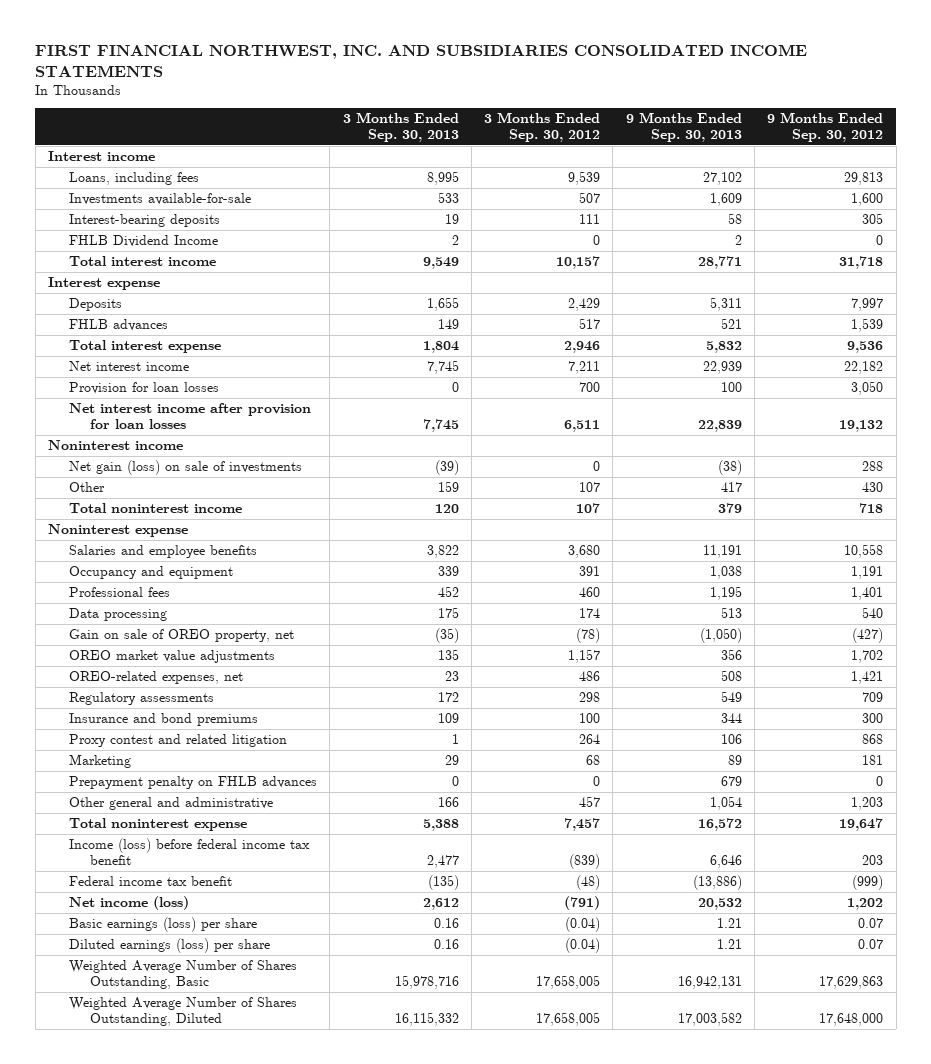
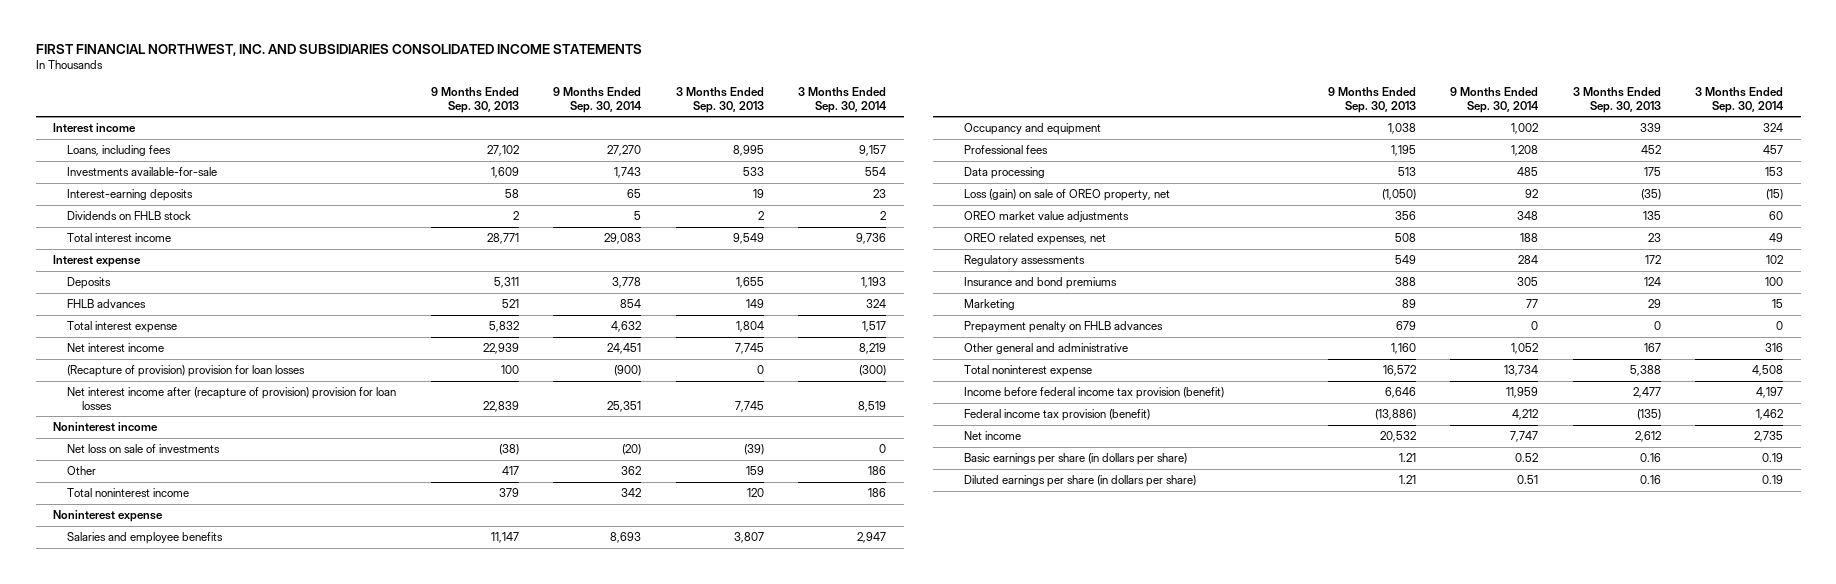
[484,112,601,142] 3 Months Ended Sep. 30, 2012 -> none
[767,112,884,142] 9 Months Ended Sep. 30, 2012 -> none
none -> [553,87,643,113] 9 Months Ended Sep. 30, 2014
none -> [798,87,888,113] 3 Months Ended Sep. 30, 2014
[69,235,219,248] FHLB Dividend Income -> none
[69,214,221,228] Interest-bearing deposits -> [67,189,194,202] Interest-earning deposits
none -> [67,211,192,221] Dividends on FHLB stock
[69,382,220,395] Provision for loan losses -> [67,365,306,378] (Recapture of provision) provision for loan losses
[69,403,312,429] Net interest income after provision for loan losses -> [67,387,397,410] Net interest income after (recapture of provision) provision for loan losses
[69,460,303,476] Net gain (loss) on sale of investments -> [67,444,221,454] Net loss on sale of investments
[426,545,459,559] 3,822 -> [733,532,764,544] 3,807
[702,545,742,559] 11,191 -> [490,532,519,544] 11,147
[69,629,295,643] Gain on sale of OREO property, net -> [964,189,1171,202] Loss (gain) on sale of OREO property, net
[69,671,244,685] OREO-related expenses, net -> [964,233,1107,246] OREO related expenses, net
[69,734,288,748] Proxy contest and related litigation -> none
[437,713,459,724] 109 -> [1643,277,1661,287] 124
[720,713,742,724] 344 -> [1394,277,1416,287] 388
[437,797,459,808] 166 -> [1643,343,1661,353] 167
[709,796,742,811] 1,054 -> [1390,343,1416,355] 1,160
[69,960,298,989] Weighted Average Number of Shares Outstanding, Basic -> none
[69,997,298,1026] Weighted Average Number of Shares Outstanding, Diluted -> none
[69,838,311,865] Income (loss) before federal income tax benefit -> [964,387,1225,400] Income before federal income tax provision (benefit)
[69,876,233,887] Federal income tax benefit -> [964,409,1151,422] Federal income tax provision (benefit)
[69,896,190,911] Net income (loss) -> [964,431,1022,441] Net income
[69,917,258,933] Basic earnings (loss) per share -> [964,453,1188,466] Basic earnings per share (in dollars per share)
[69,938,271,954] Diluted earnings (loss) per share -> [964,475,1197,488] Diluted earnings per share (in dollars per share)

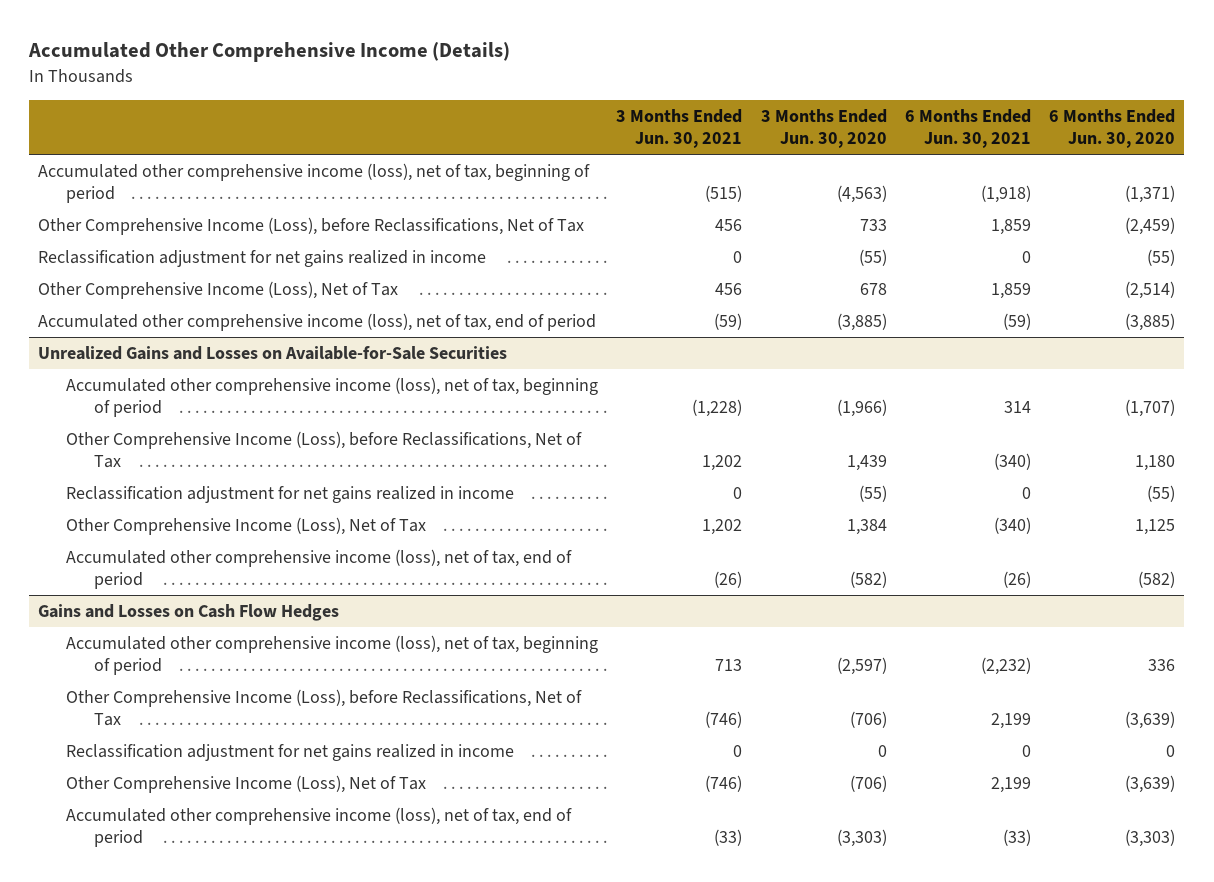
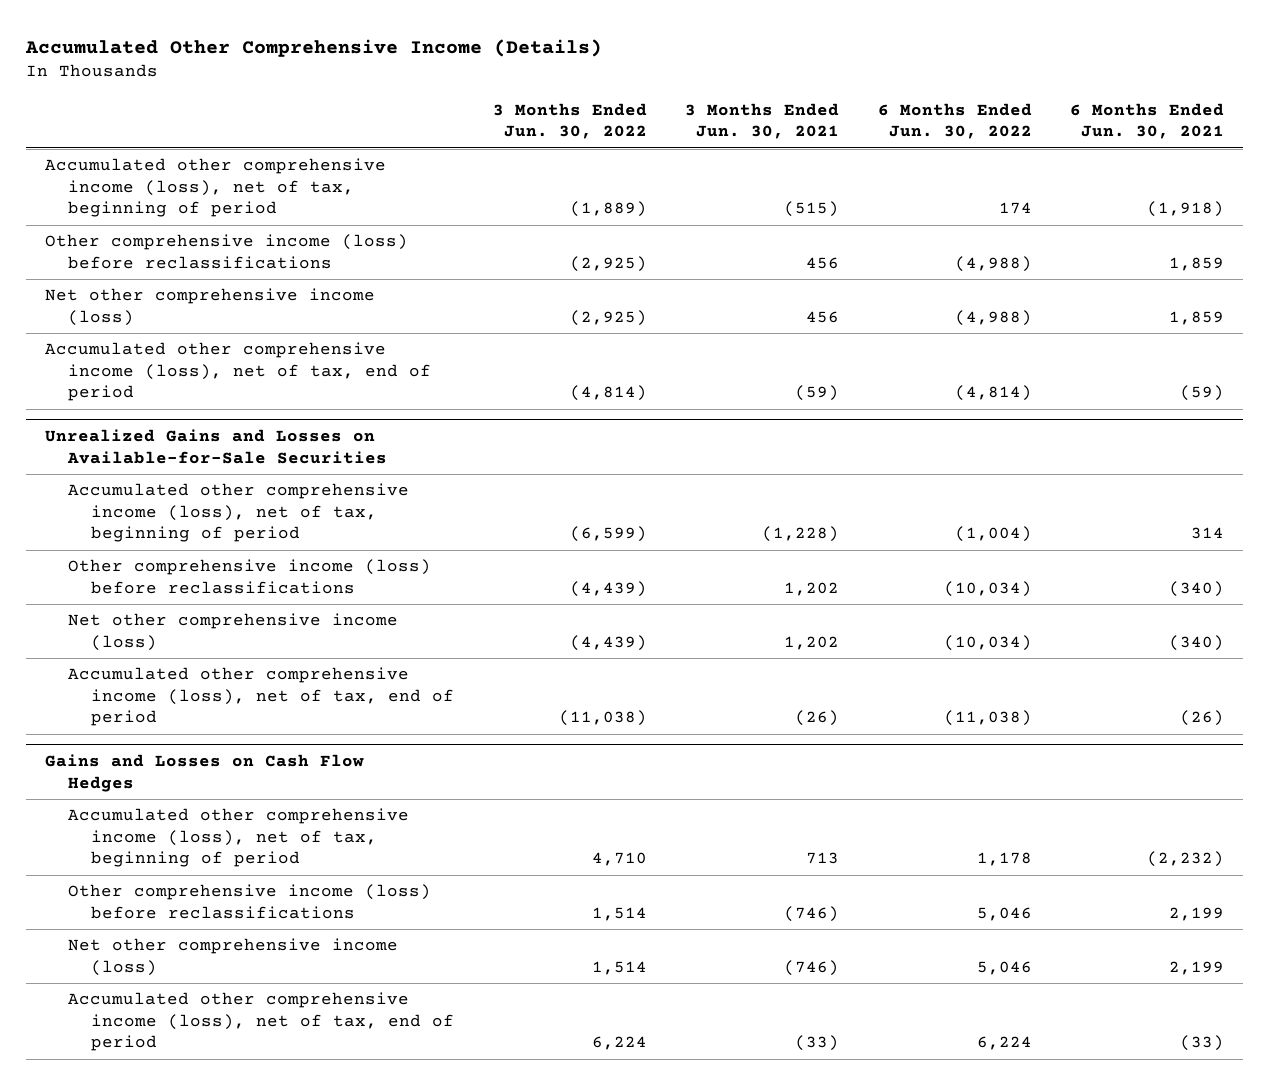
[760,108,887,148] 3 Months Ended Jun. 30, 2020 -> none
[1049,108,1176,148] 6 Months Ended Jun. 30, 2020 -> none
none -> [492,102,647,140] 3 Months Ended Jun. 30, 2022
none -> [877,102,1032,140] 6 Months Ended Jun. 30, 2022
[38,250,487,268] Reclassification adjustment for net gains realized in income -> none
[38,217,585,236] Other Comprehensive Income (Loss), before Reclassifications, Net of Tax -> [45,234,409,269] Other comprehensive income (loss) before reclassifications
[38,281,399,300] Other Comprehensive Income (Loss), Net of Tax -> [45,288,376,326] Net other comprehensive income (loss)
[66,486,515,504] Reclassification adjustment for net gains realized in income -> none
[66,431,583,469] Other Comprehensive Income (Loss), before Reclassifications, Net of Tax -> [68,559,432,594] Other comprehensive income (loss) before reclassifications
[66,517,427,536] Other Comprehensive Income (Loss), Net of Tax -> [68,613,399,651] Net other comprehensive income (loss)
[66,744,515,762] Reclassification adjustment for net gains realized in income -> none
[66,689,583,727] Other Comprehensive Income (Loss), before Reclassifications, Net of Tax -> [68,884,432,919] Other comprehensive income (loss) before reclassifications
[66,775,427,794] Other Comprehensive Income (Loss), Net of Tax -> [68,938,399,976] Net other comprehensive income (loss)

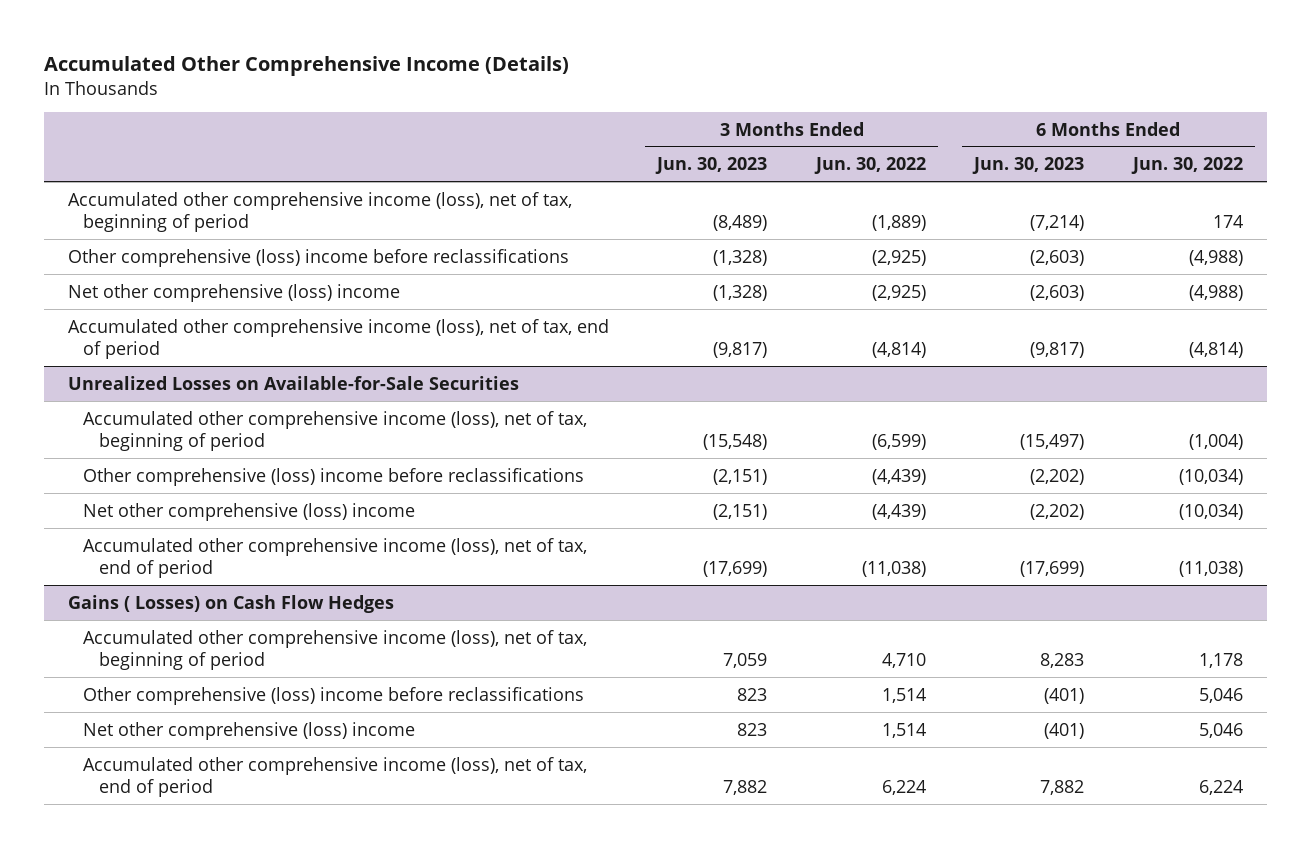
[685,102,840,140] 3 Months Ended Jun. 30, 2021 -> none
[1069,102,1224,140] 6 Months Ended Jun. 30, 2021 -> none
none -> [655,157,768,175] Jun. 30, 2023
none -> [972,157,1085,175] Jun. 30, 2023
[45,234,409,269] Other comprehensive income (loss) before reclassifications -> [67,248,569,267] Other comprehensive (loss) income before reclassifications
[45,288,376,326] Net other comprehensive income (loss) -> [67,283,400,302] Net other comprehensive (loss) income
[45,429,388,464] Unrealized Gains and Losses on Available-for-Sale Securities -> [67,375,519,390] Unrealized Losses on Available-for-Sale Securities
[68,559,432,594] Other comprehensive income (loss) before reclassifications -> [83,467,585,486] Other comprehensive (loss) income before reclassifications
[68,613,399,651] Net other comprehensive income (loss) -> [83,502,416,521] Net other comprehensive (loss) income
[45,754,365,792] Gains and Losses on Cash Flow Hedges -> [67,594,394,613] Gains ( Losses) on Cash Flow Hedges
[68,884,432,919] Other comprehensive income (loss) before reclassifications -> [83,686,585,705] Other comprehensive (loss) income before reclassifications
[68,938,399,976] Net other comprehensive income (loss) -> [83,721,416,740] Net other comprehensive (loss) income

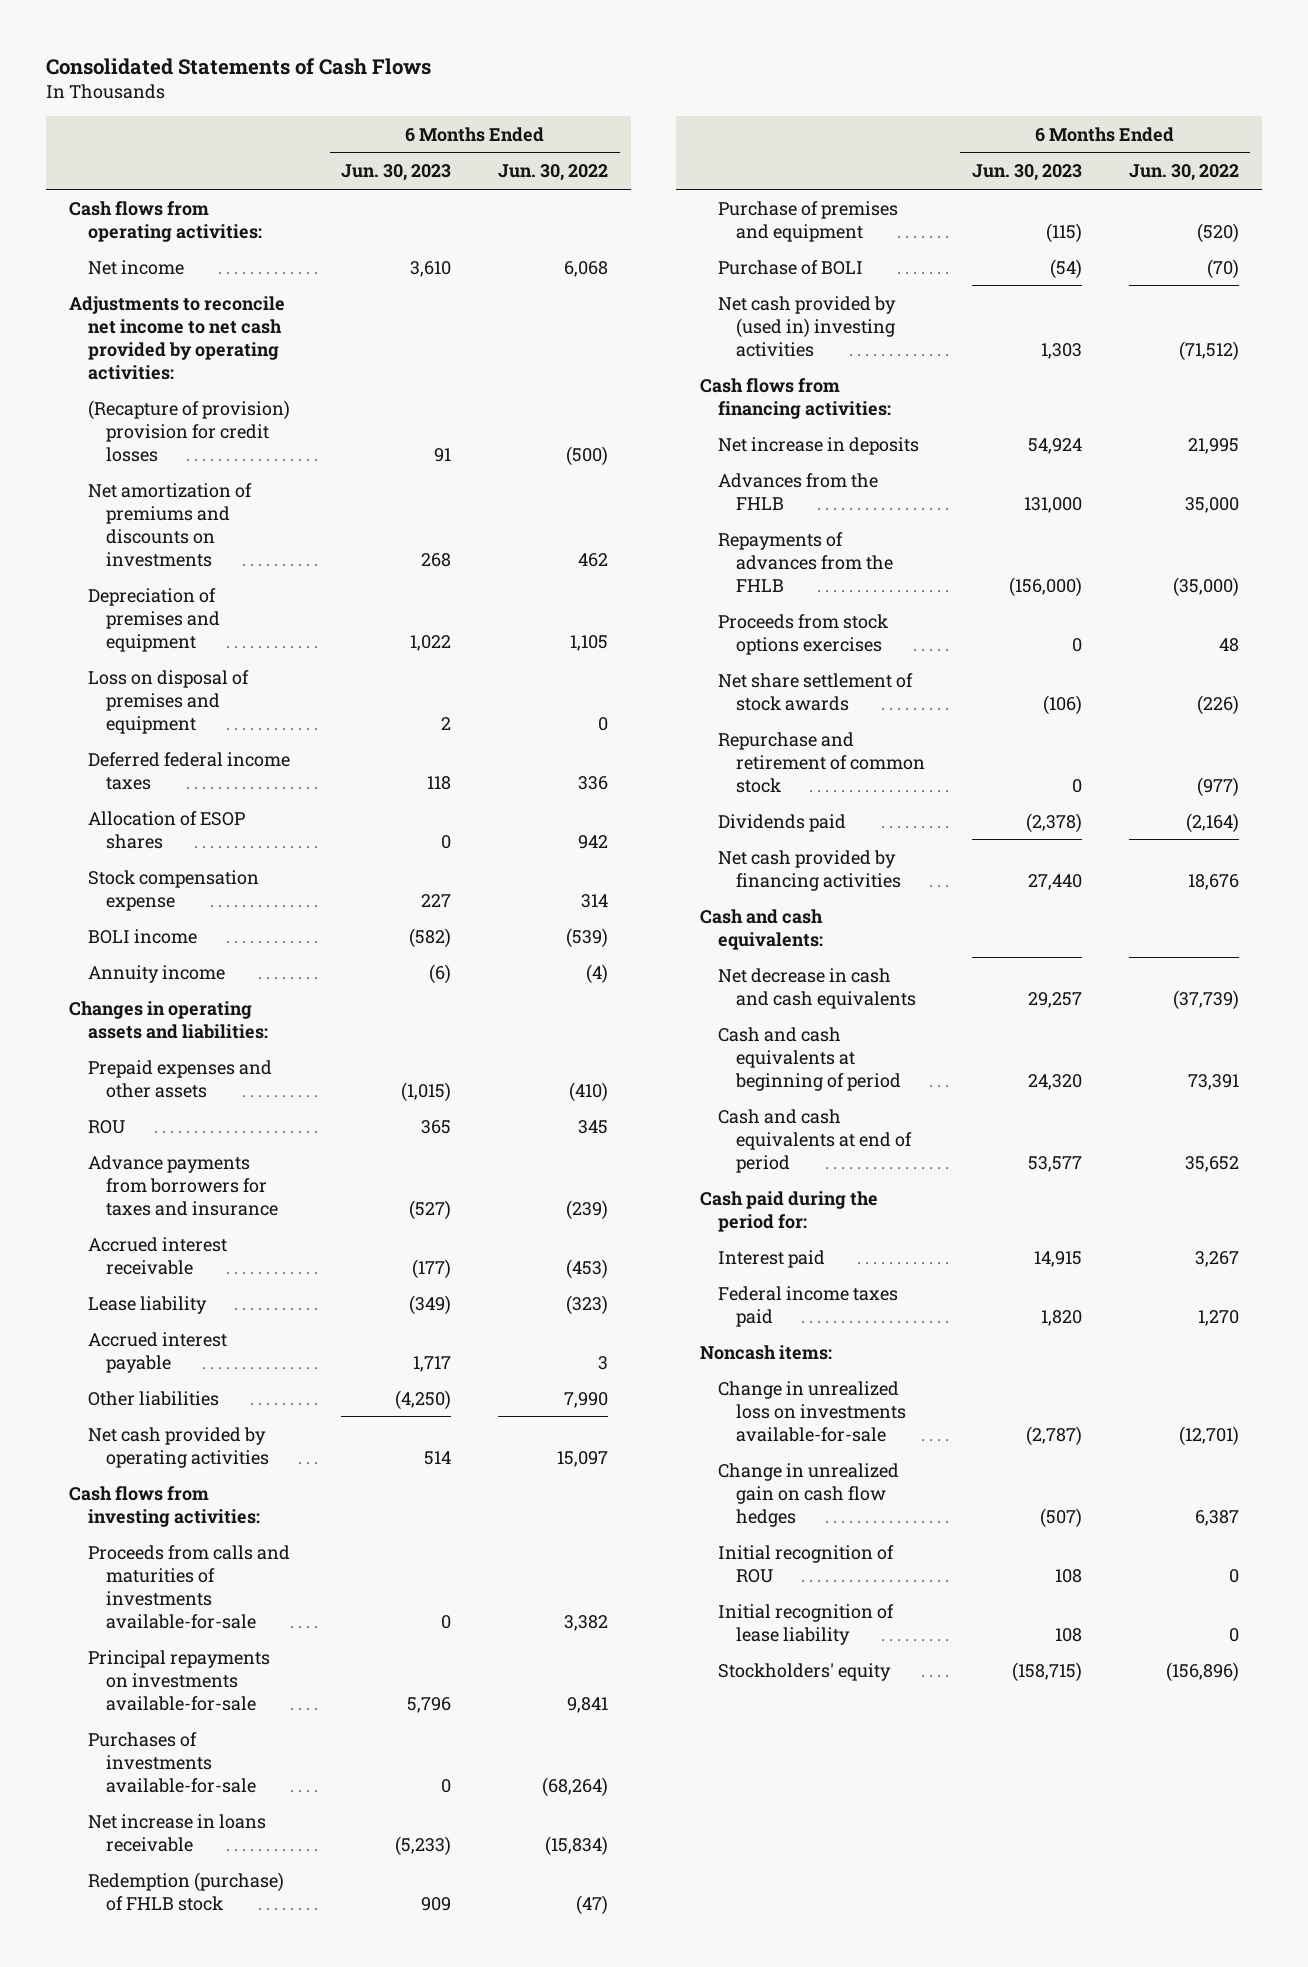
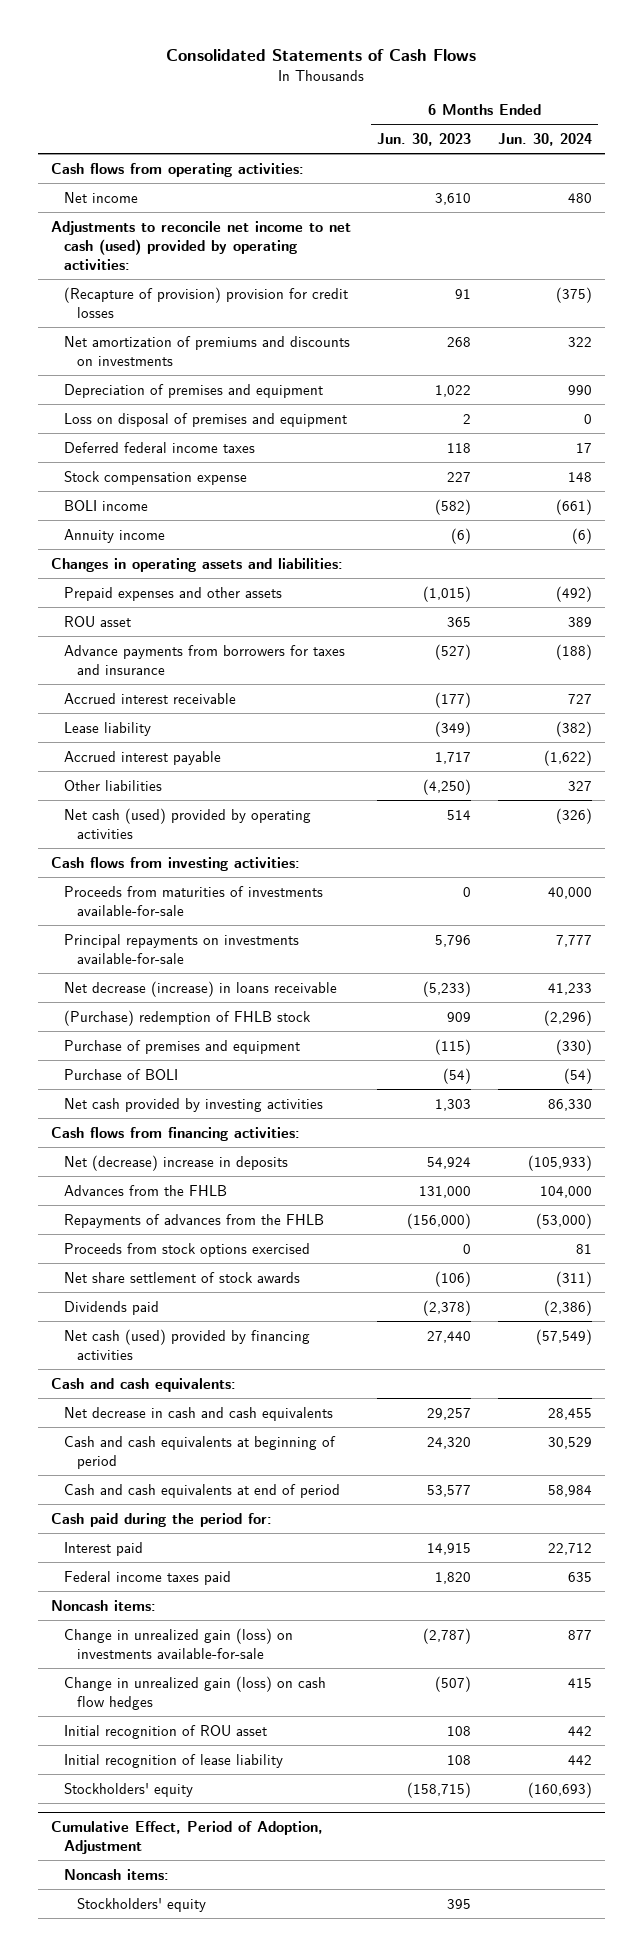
[498,164,609,182] Jun. 30, 2022 -> none
none -> [497,133,592,147] Jun. 30, 2024
[69,295,286,380] Adjustments to reconcile net income to net cash provided by operating activities: -> [51,220,352,271] Adjustments to reconcile net income to net cash (used) provided by operating activities:
[87,810,245,849] Allocation of ESOP shares -> none
[87,1119,125,1134] ROU -> [63,615,131,627] ROU asset
[87,1426,269,1468] Net cash provided by operating activities -> [63,807,311,839] Net cash (used) provided by operating activities
[87,1544,290,1629] Proceeds from calls and maturities of investments available-for-sale -> [63,885,323,916] Proceeds from maturities of investments available-for-sale
[87,1731,256,1793] Purchases of investments available-for-sale -> none
[87,1813,266,1852] Net increase in loans receivable -> [63,980,337,997] Net decrease (increase) in loans receivable
[87,1871,284,1911] Redemption (purchase) of FHLB stock -> [63,1009,311,1026] (Purchase) redemption of FHLB stock
[718,295,897,357] Net cash provided by (used in) investing activities -> [63,1097,323,1112] Net cash provided by investing activities
[718,436,920,455] Net increase in deposits -> [63,1154,288,1171] Net (decrease) increase in deposits
[718,613,889,655] Proceeds from stock options exercises -> [63,1242,310,1257] Proceeds from stock options exercised
[718,731,926,793] Repurchase and retirement of common stock -> none
[718,849,902,891] Net cash provided by financing activities -> [63,1328,310,1360] Net cash (used) provided by financing activities
[718,1380,907,1442] Change in unrealized loss on investments available-for-sale -> [63,1627,293,1659] Change in unrealized gain (loss) on investments available-for-sale
[718,1462,900,1527] Change in unrealized gain on cash flow hedges -> [63,1675,326,1710] Change in unrealized gain (loss) on cash flow hedges
[718,1544,895,1583] Initial recognition of ROU -> [63,1724,267,1739] Initial recognition of ROU asset
none -> [51,1821,324,1855] Cumulative Effect, Period of Adoption, Adjustment
none -> [63,1868,169,1880] Noncash items:
none -> [76,1897,206,1912] Stockholders' equity

